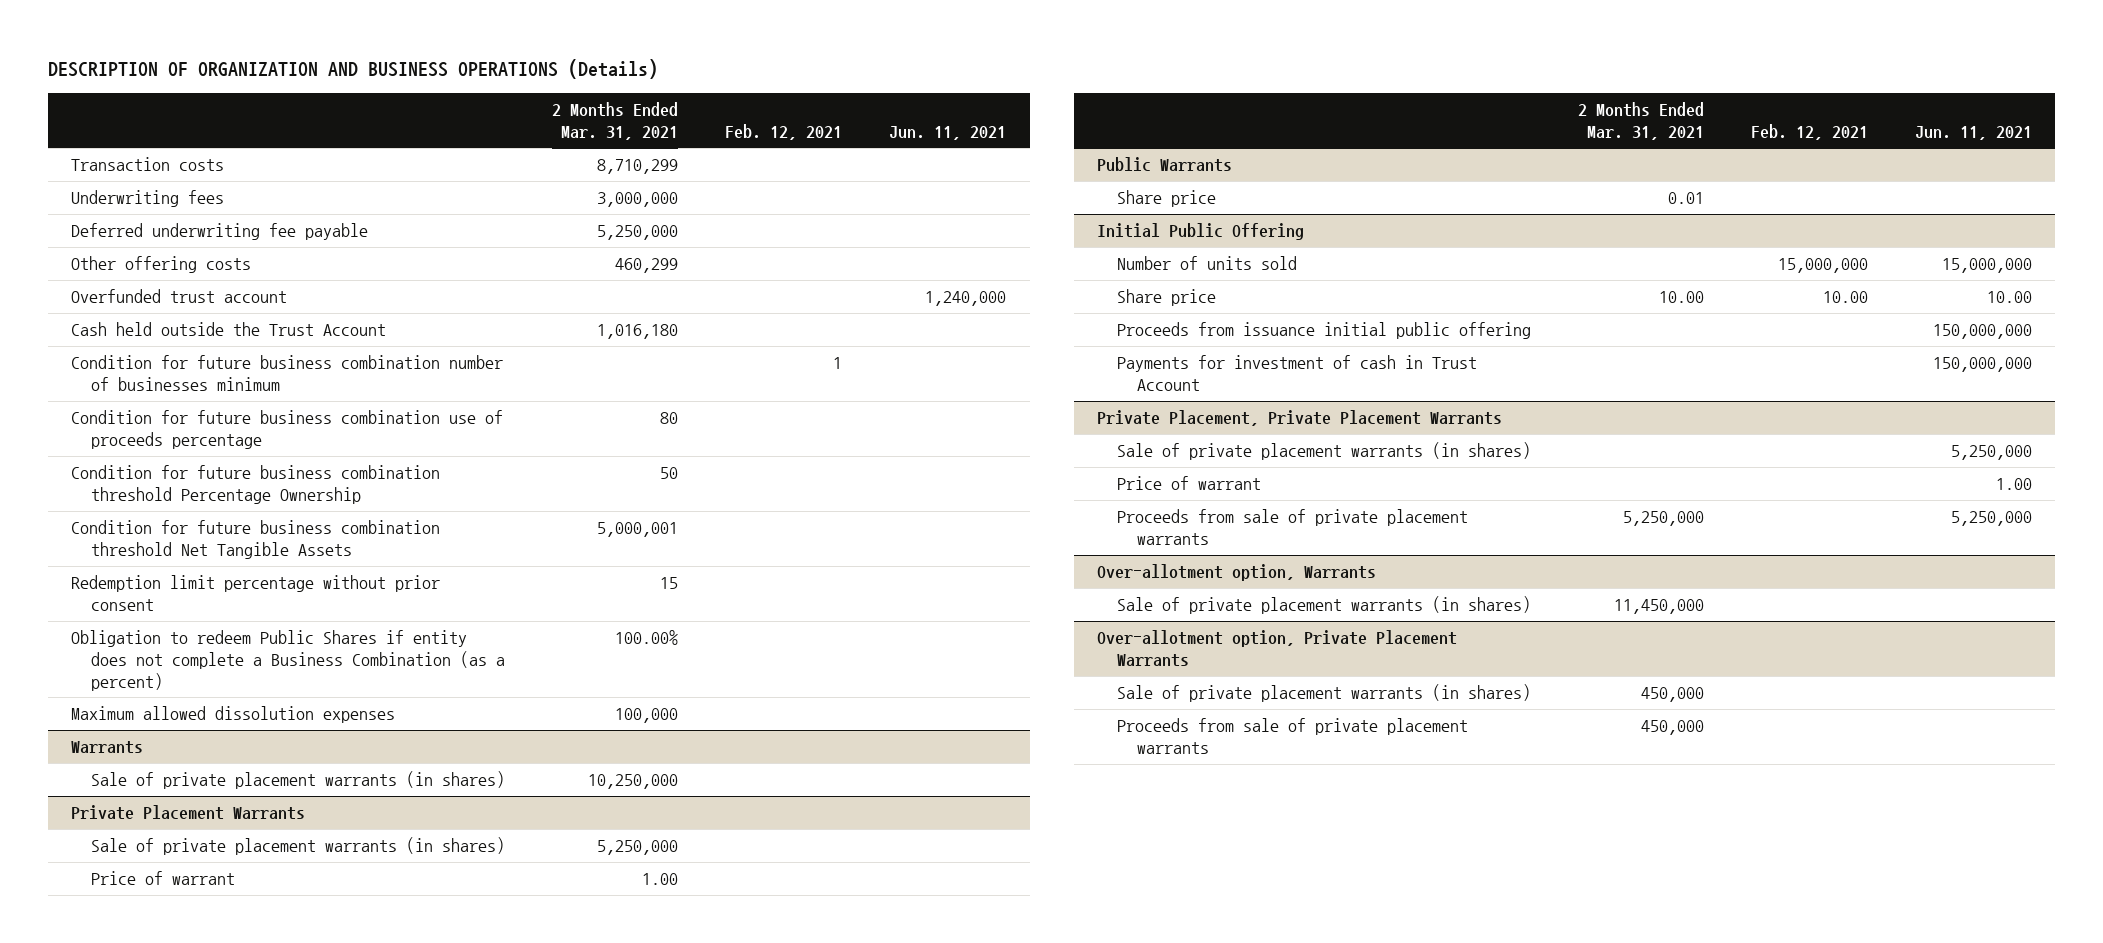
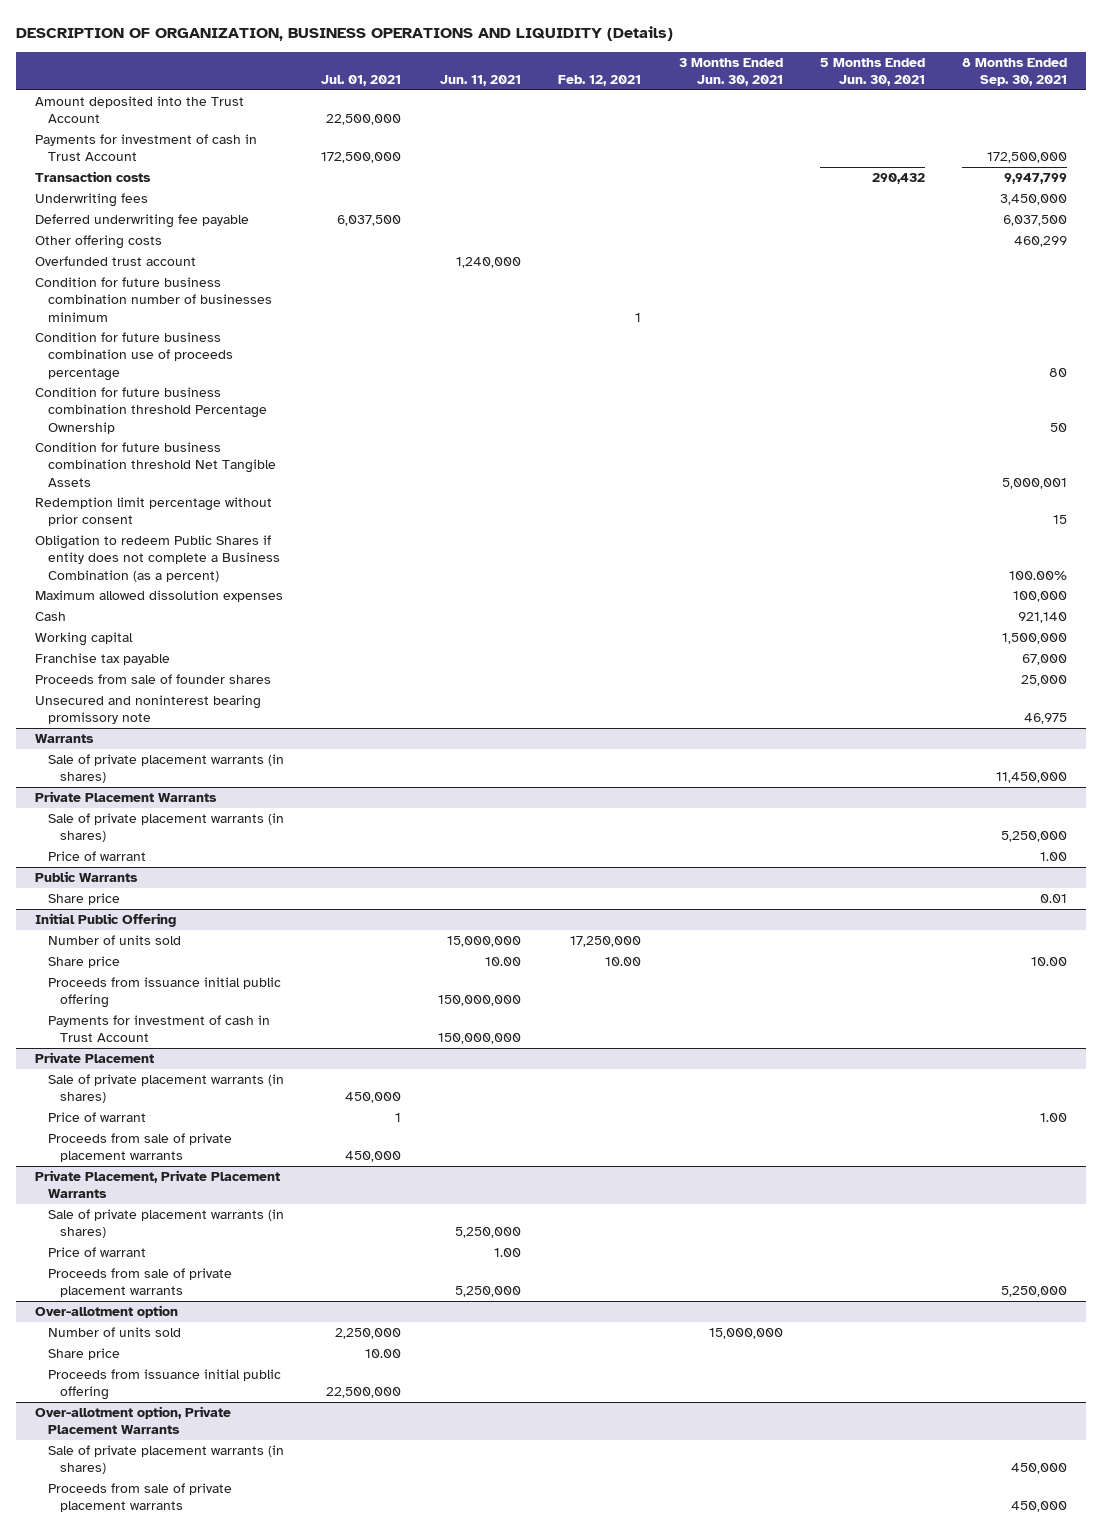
[47,59,658,80] DESCRIPTION OF ORGANIZATION AND BUSINESS OPERATIONS (Details) -> [16,25,674,41] DESCRIPTION OF ORGANIZATION, BUSINESS OPERATIONS AND LIQUIDITY (Details)
[552,101,679,140] 2 Months Ended Mar. 31, 2021 -> none
none -> [320,75,401,87] Jul. 01, 2021
none -> [678,57,783,87] 3 Months Ended Jun. 30, 2021
none -> [819,57,925,87] 5 Months Ended Jun. 30, 2021
none -> [962,57,1068,87] 8 Months Ended Sep. 30, 2021
none -> [34,96,244,124] Amount deposited into the Trust Account
none -> [34,134,257,162] Payments for investment of cash in Trust Account
[71,321,387,336] Cash held outside the Trust Account -> none
none -> [34,612,66,622] Cash
none -> [34,632,133,647] Working capital
none -> [34,653,170,666] Franchise tax payable
none -> [34,674,271,685] Proceeds from sale of founder shares
none -> [34,695,261,725] Unsecured and noninterest bearing promissory note
[1777,257,1868,273] 15,000,000 -> [570,936,642,948] 17,250,000
none -> [34,1052,154,1064] Private Placement
none -> [47,1074,284,1104] Sale of private placement warrants (in shares)
none -> [47,1112,146,1123] Price of warrant
none -> [47,1133,232,1163] Proceeds from sale of private placement warrants
[1116,595,1531,614] Sale of private placement warrants (in shares) -> none
[1097,563,1377,581] Over-allotment option, Warrants -> [34,1305,178,1319] Over-allotment option
none -> [47,1327,181,1338] Number of units sold
none -> [47,1348,120,1361] Share price
none -> [47,1369,281,1401] Proceeds from issuance initial public offering

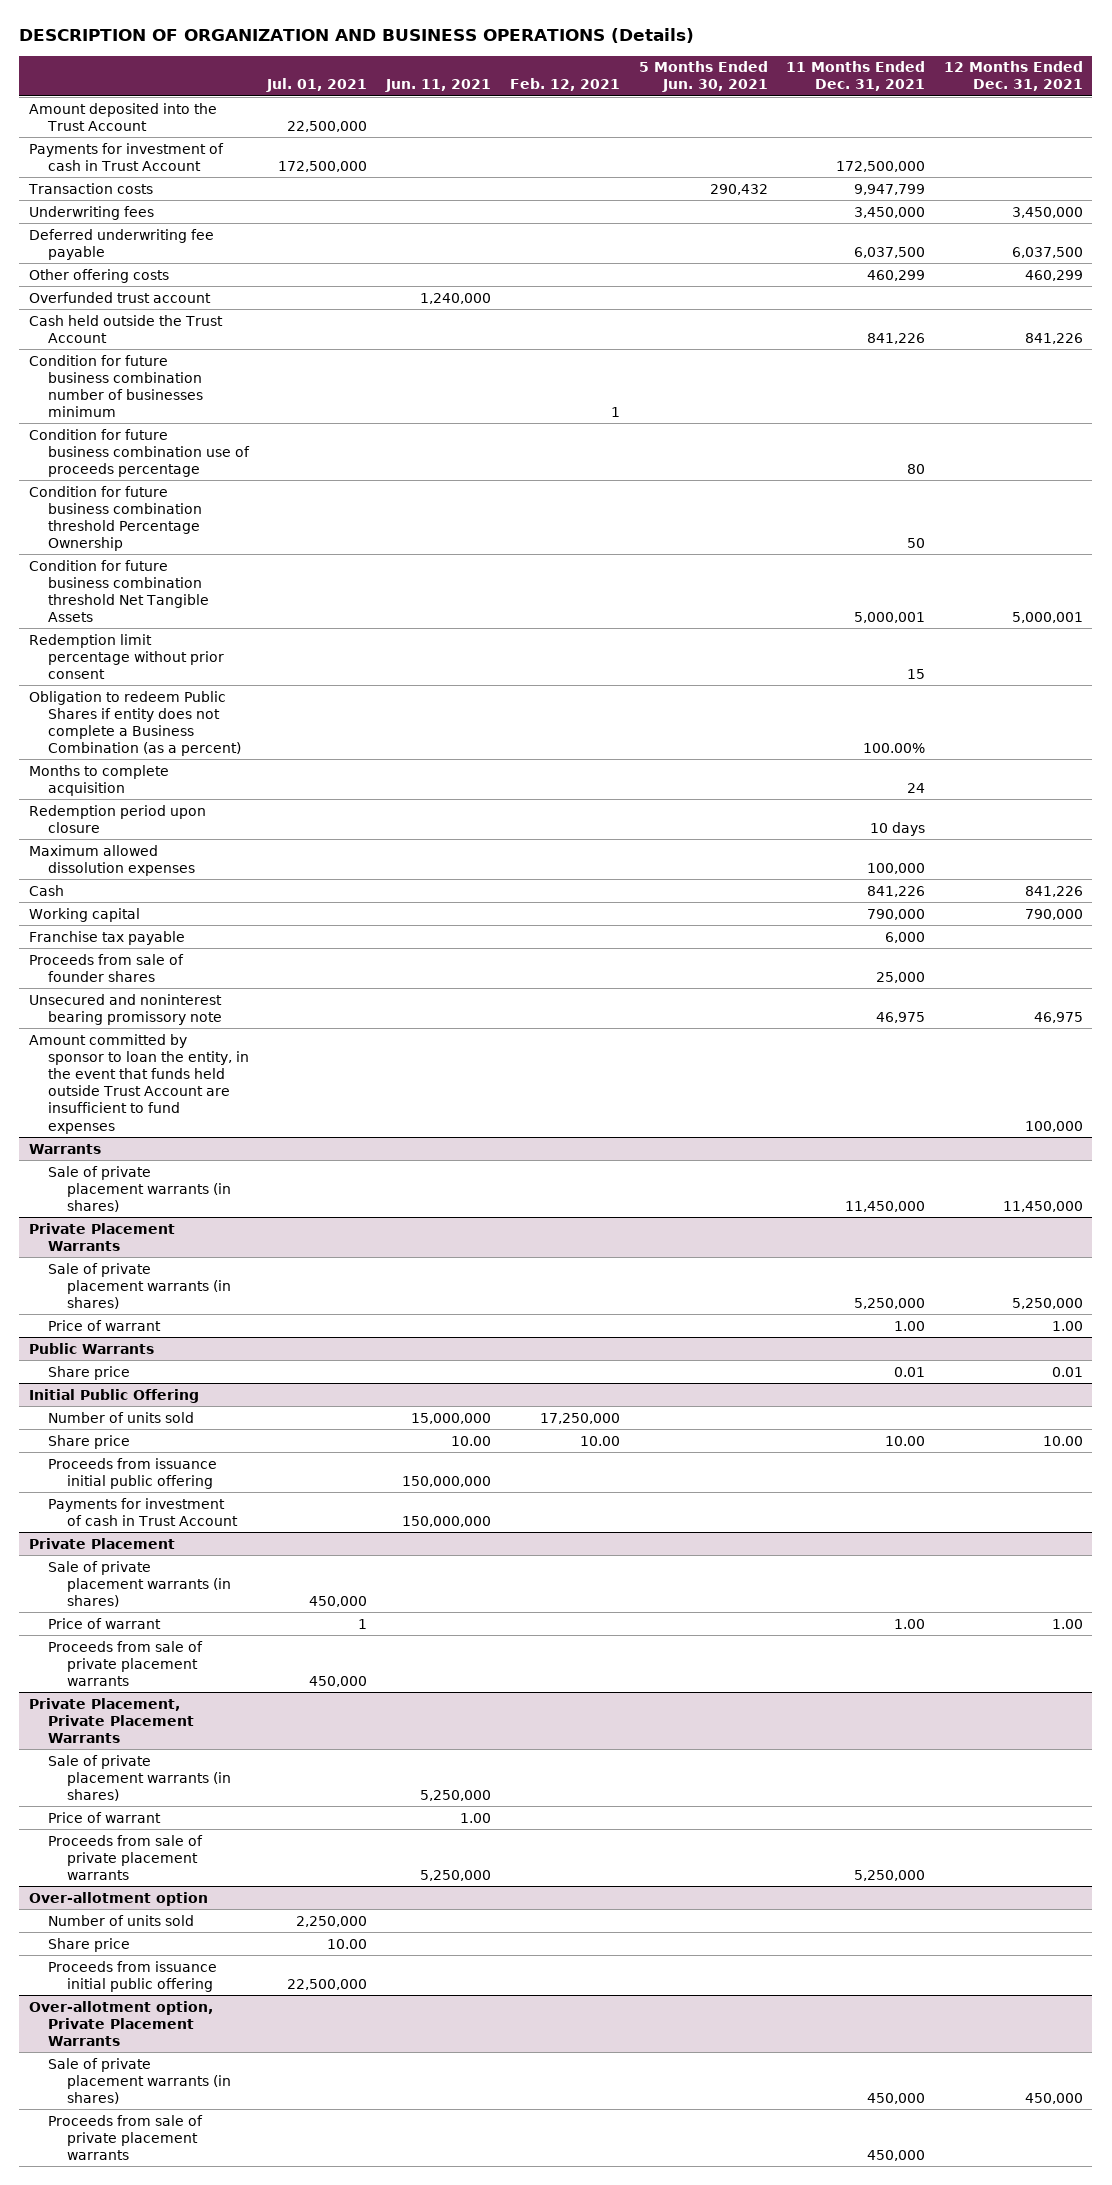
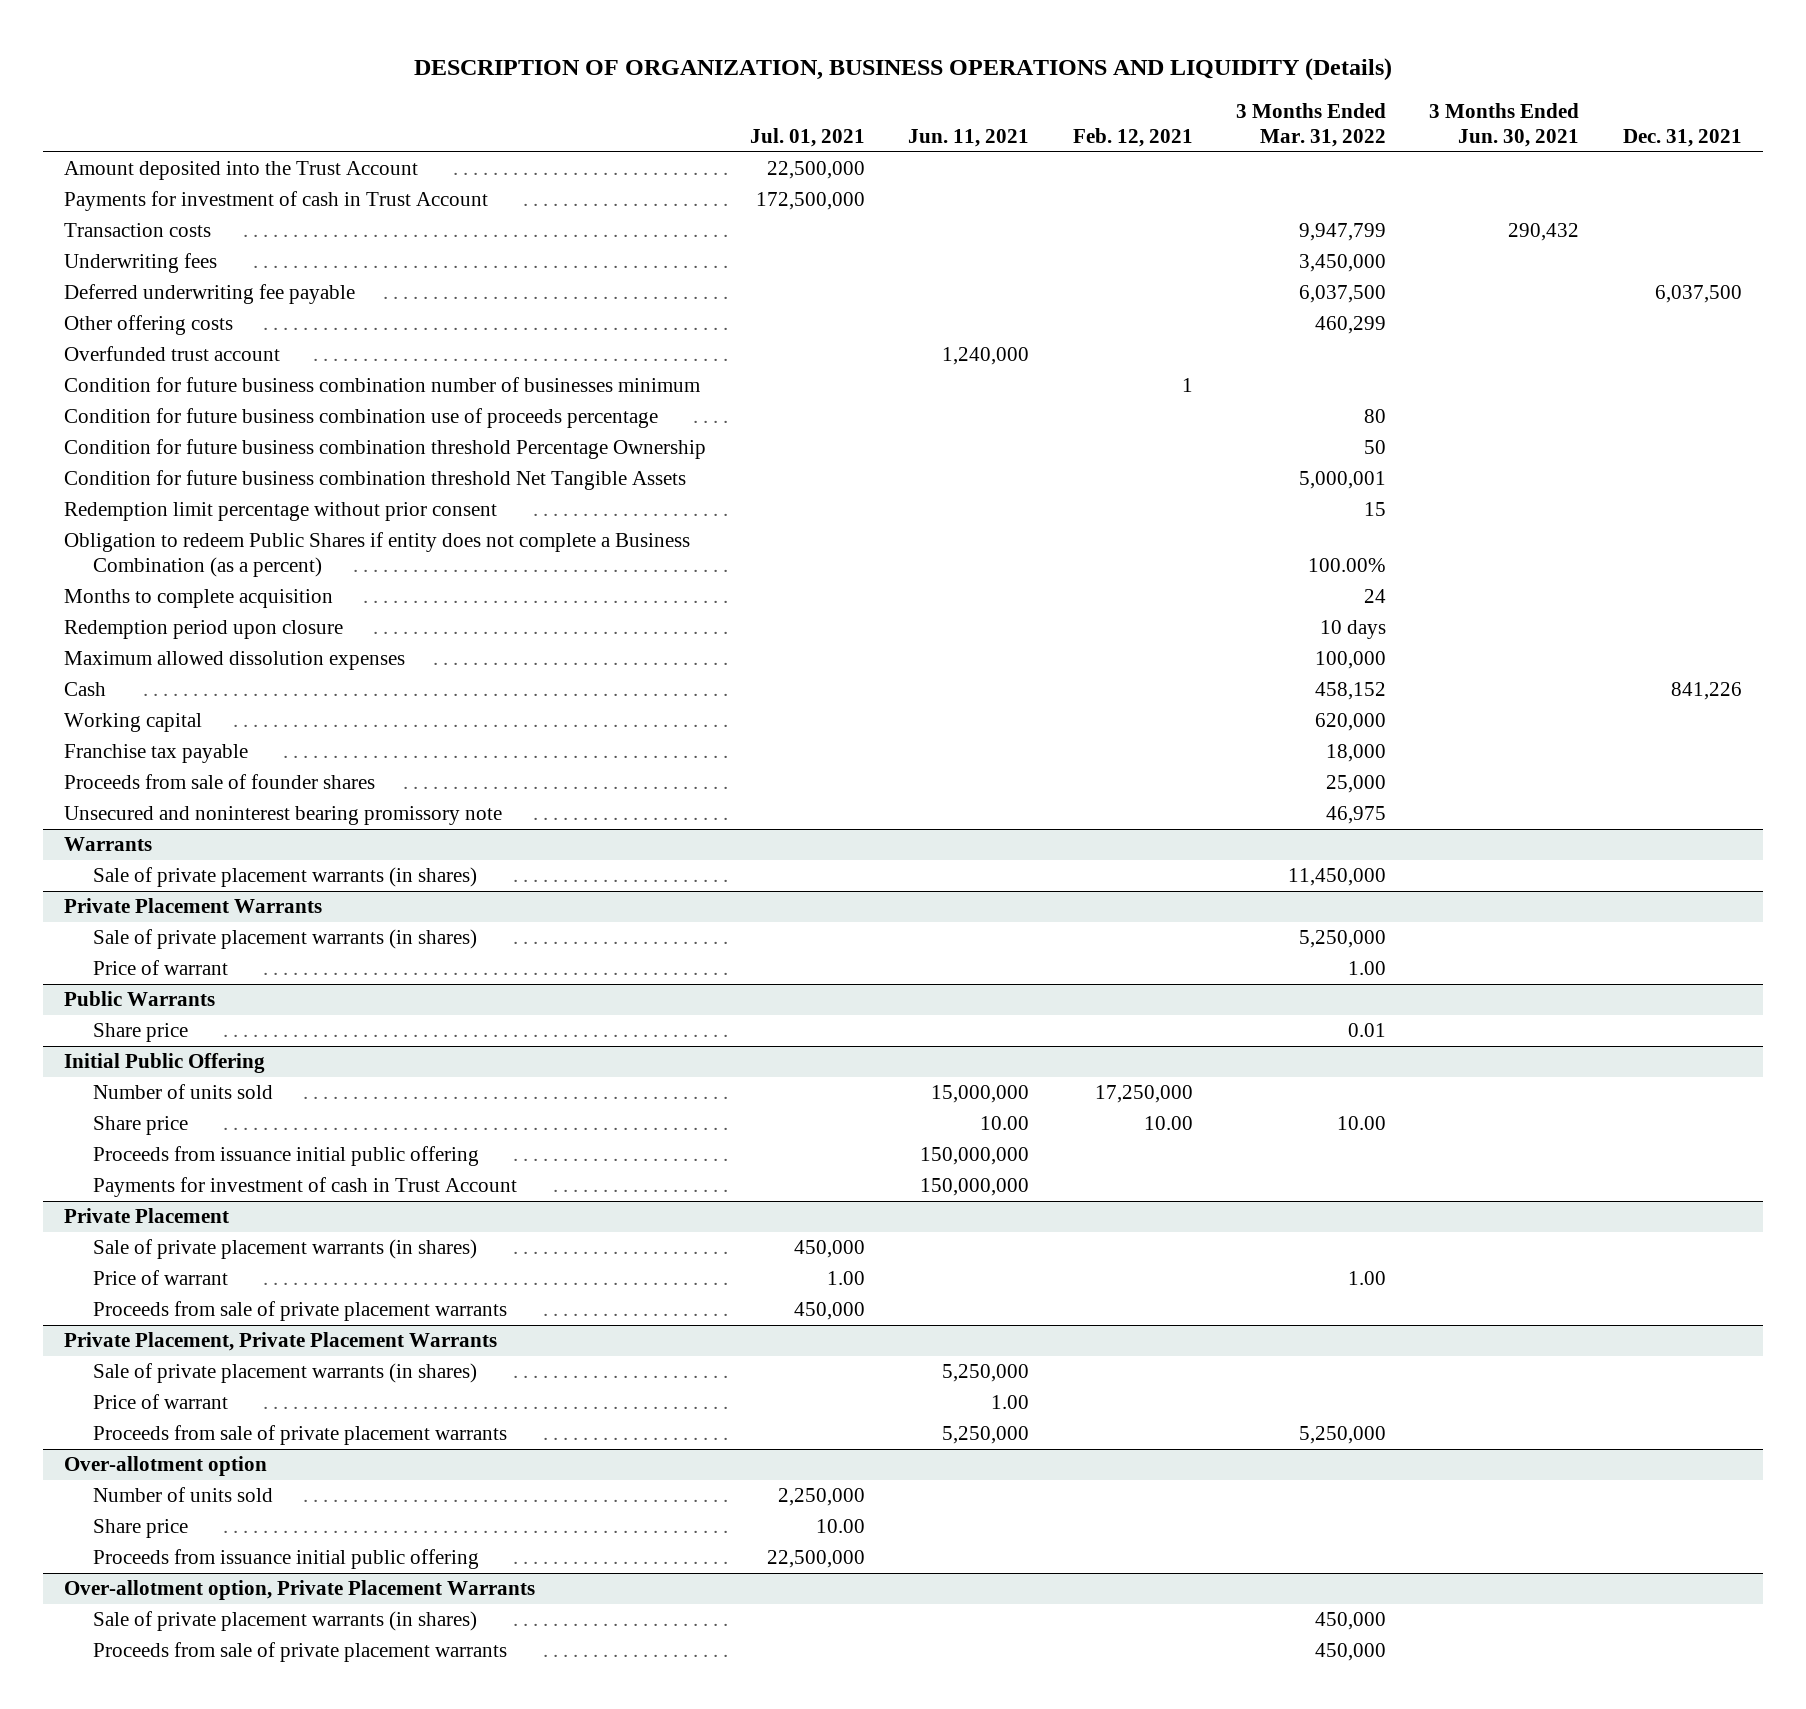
[19,28,695,44] DESCRIPTION OF ORGANIZATION AND BUSINESS OPERATIONS (Details) -> [414,58,1393,82] DESCRIPTION OF ORGANIZATION, BUSINESS OPERATIONS AND LIQUIDITY (Details)
[638,61,768,93] 5 Months Ended Jun. 30, 2021 -> none
[786,61,926,92] 11 Months Ended Dec. 31, 2021 -> none
[944,61,1084,92] 12 Months Ended Dec. 31, 2021 -> none
none -> [1235,103,1386,148] 3 Months Ended Mar. 31, 2022
none -> [1429,103,1580,148] 3 Months Ended Jun. 30, 2021
none -> [1622,129,1742,148] Dec. 31, 2021
[28,314,223,343] Cash held outside the Trust Account -> none
[28,1033,249,1134] Amount committed by sponsor to loan the entity, in the event that funds held outside Trust Account are insufficient to fund expenses -> none
[358,1618,368,1629] 1 -> [826,1271,865,1286] 1.00

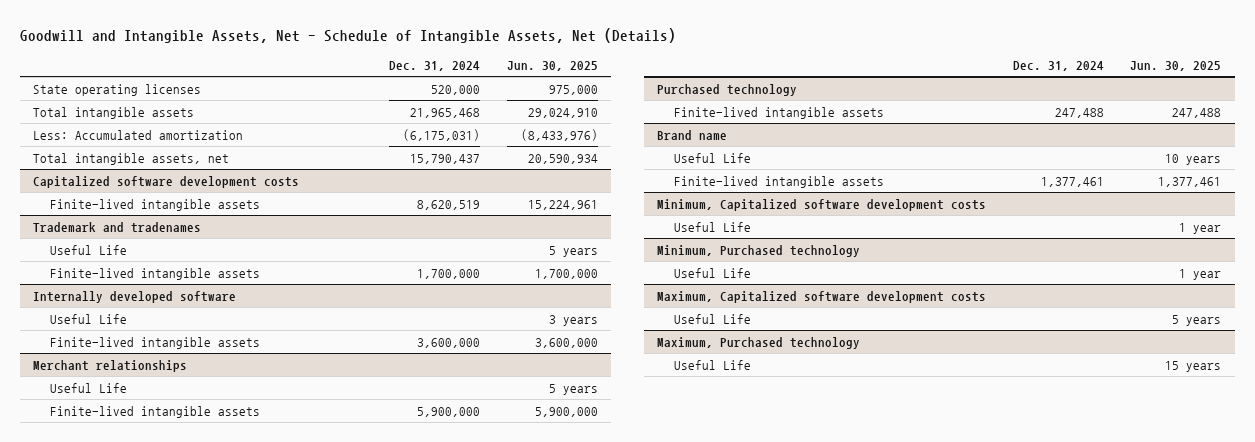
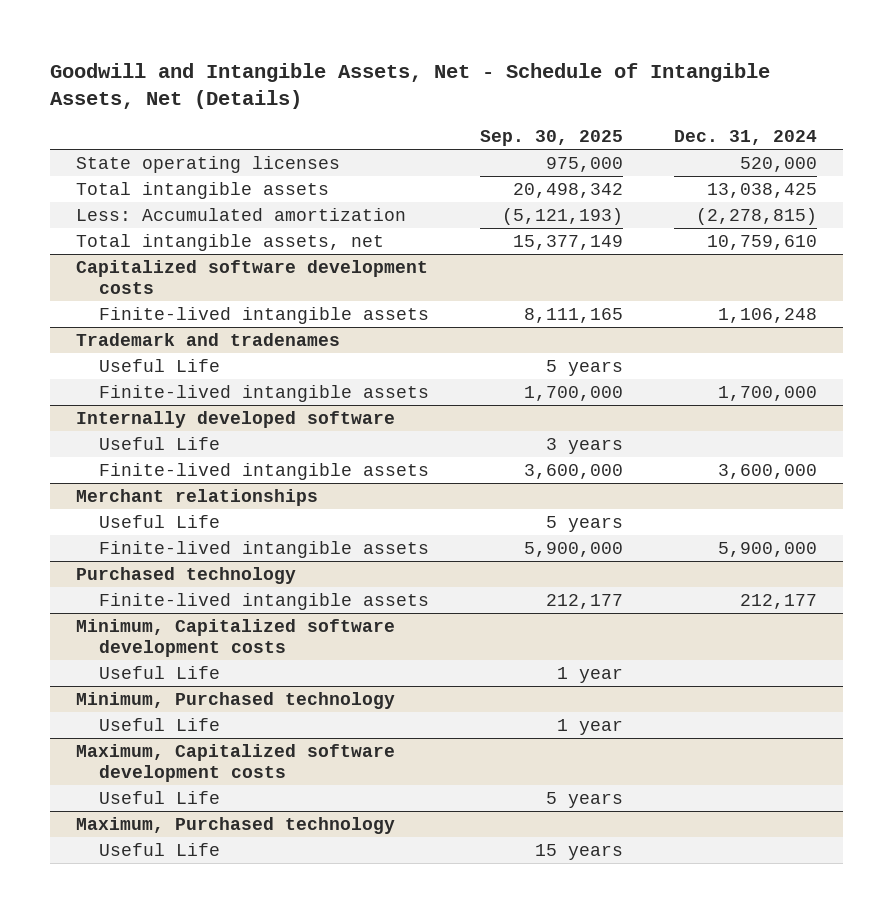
[506,61,598,72] Jun. 30, 2025 -> none
none -> [480,130,624,147] Sep. 30, 2025
[409,107,480,118] 21,965,468 -> [707,182,818,198] 13,038,425
[402,128,480,141] (6,175,031) -> [696,207,818,225] (2,278,815)
[409,153,480,164] 15,790,437 -> [707,234,818,250] 10,759,610
[416,199,480,210] 8,620,519 -> [718,307,818,323] 1,106,248
[657,129,728,140] Brand name -> none
[673,152,751,163] Useful Life -> none
[673,175,884,188] Finite-lived intangible assets -> none
[1054,107,1104,118] 247,488 -> [740,593,818,609] 212,177

